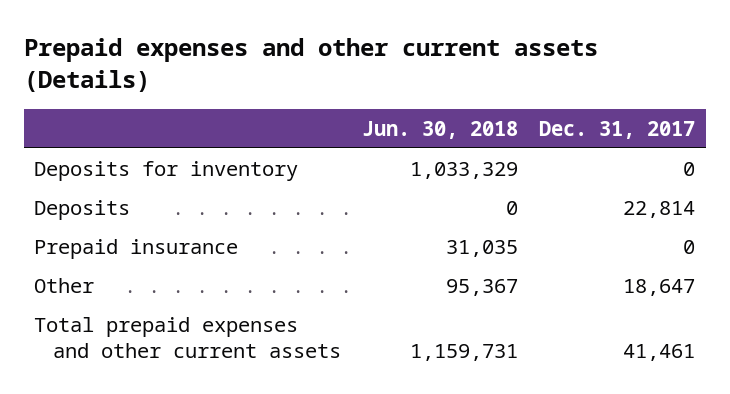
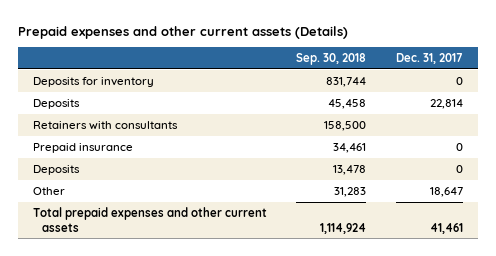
[362,120,519,139] Jun. 30, 2018 -> none
none -> [296,52,367,65] Sep. 30, 2018
none -> [32,120,178,130] Retainers with consultants
none -> [32,164,80,175] Deposits

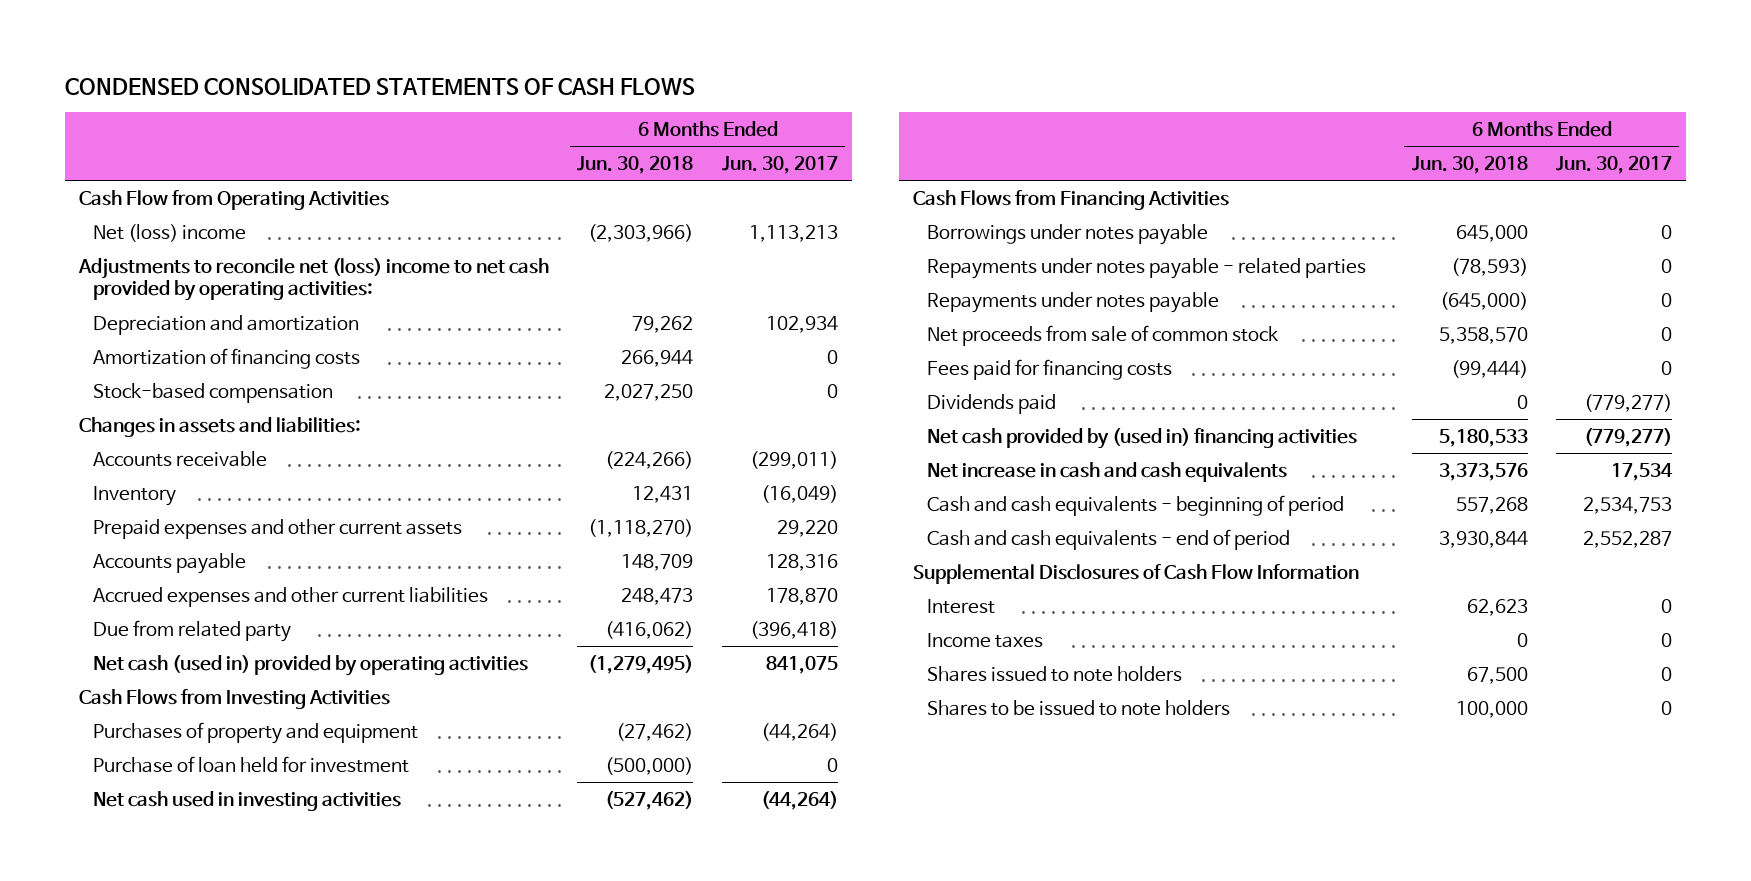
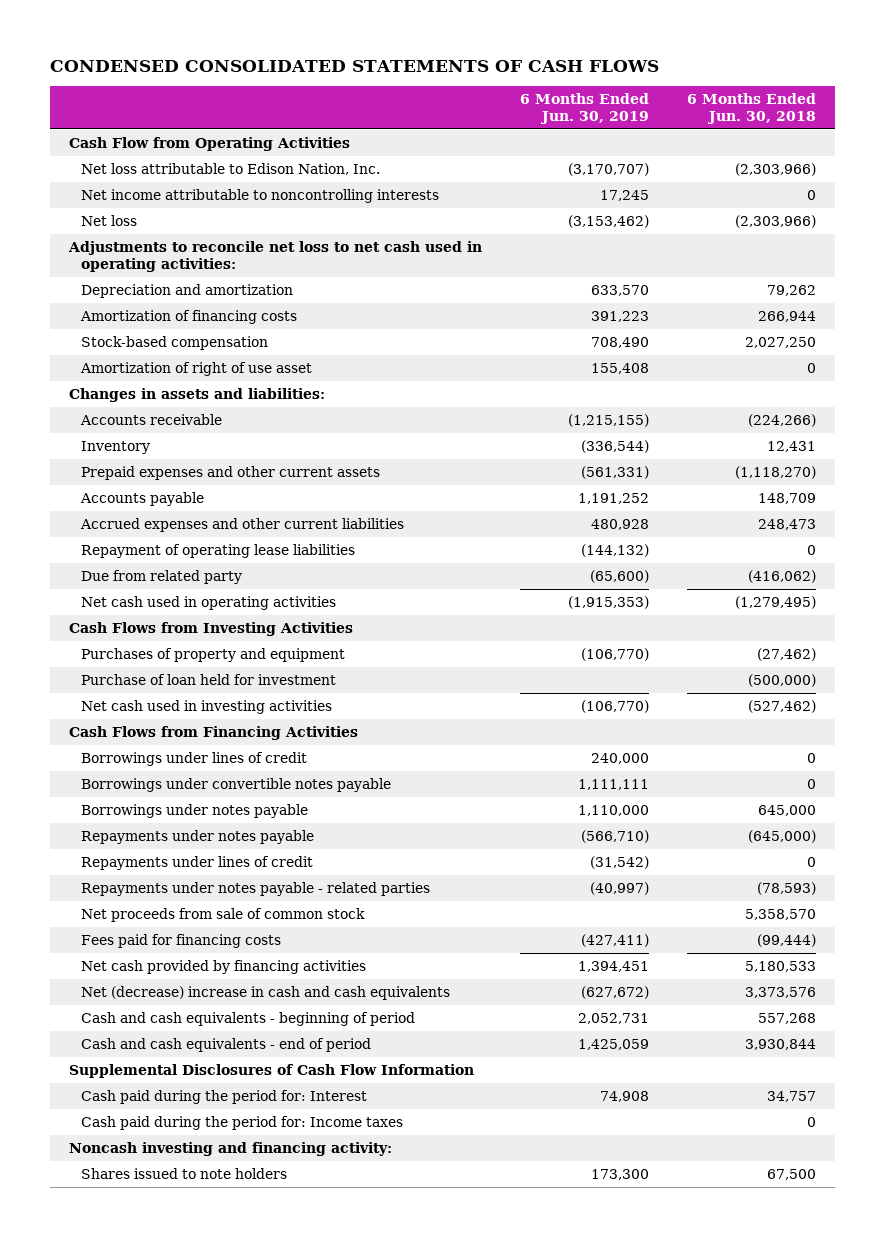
[721,156,838,175] Jun. 30, 2017 -> none
none -> [519,93,649,124] 6 Months Ended Jun. 30, 2019
[93,223,247,242] Net (loss) income -> [81,163,381,176] Net loss attributable to Edison Nation, Inc.
none -> [81,189,440,204] Net income attributable to noncontrolling interests
none -> [81,215,138,227] Net loss
[77,257,549,302] Adjustments to reconcile net (loss) income to net cash provided by operating activities: -> [67,241,482,272] Adjustments to reconcile net loss to net cash used in operating activities:
none -> [80,362,313,377] Amortization of right of use asset
none -> [81,544,356,559] Repayment of operating lease liabilities
[93,654,529,676] Net cash (used in) provided by operating activities -> [81,596,337,611] Net cash used in operating activities
none -> [81,752,308,767] Borrowings under lines of credit
none -> [81,778,392,793] Borrowings under convertible notes payable
none -> [81,856,314,871] Repayments under lines of credit
[927,257,1367,279] Repayments under notes payable - related parties -> [81,882,431,897] Repayments under notes payable - related parties
[927,393,1057,414] Dividends paid -> none
[927,427,1358,449] Net cash provided by (used in) financing activities -> [81,960,367,975] Net cash provided by financing activities
[927,461,1288,482] Net increase in cash and cash equivalents -> [81,986,451,1001] Net (decrease) increase in cash and cash equivalents
[927,598,996,614] Interest -> none
none -> [81,1090,368,1105] Cash paid during the period for: Interest
[927,632,1044,648] Income taxes -> [81,1116,404,1131] Cash paid during the period for: Income taxes
none -> [68,1142,392,1157] Noncash investing and financing activity:
[927,699,1231,716] Shares to be issued to note holders -> none

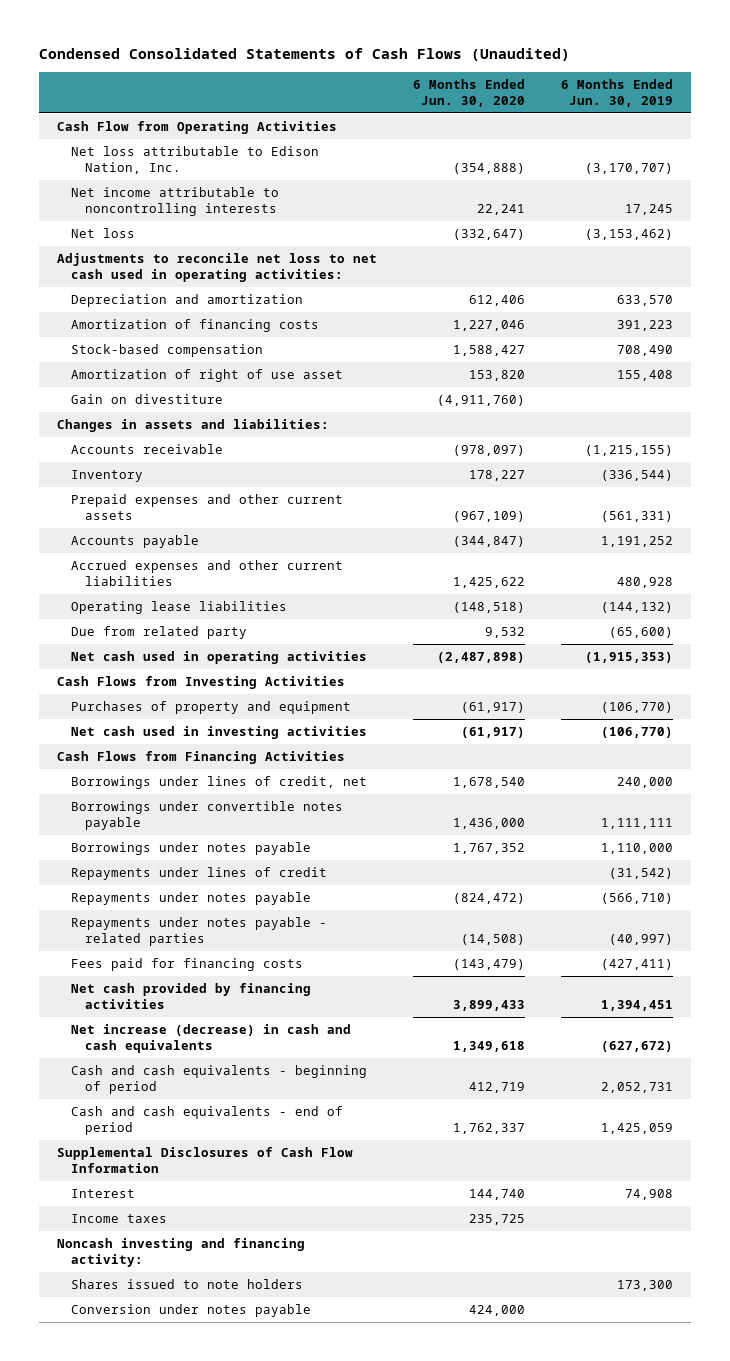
[49,59,659,72] CONDENSED CONSOLIDATED STATEMENTS OF CASH FLOWS -> [39,47,571,61] Condensed Consolidated Statements of Cash Flows (Unaudited)
[686,93,816,124] 6 Months Ended Jun. 30, 2018 -> none
none -> [412,78,525,107] 6 Months Ended Jun. 30, 2020
none -> [71,394,224,405] Gain on divestiture
[81,544,356,559] Repayment of operating lease liabilities -> [71,601,288,615] Operating lease liabilities
[81,674,337,686] Purchase of loan held for investment -> none
[81,752,308,767] Borrowings under lines of credit -> [71,776,368,790] Borrowings under lines of credit, net
[81,830,315,845] Repayments under notes payable -> [71,892,312,906] Repayments under notes payable
[81,908,366,923] Net proceeds from sale of common stock -> none
[81,986,451,1001] Net (decrease) increase in cash and cash equivalents -> [71,1024,352,1054] Net increase (decrease) in cash and cash equivalents
[81,1090,368,1105] Cash paid during the period for: Interest -> [71,1189,136,1199] Interest
[81,1116,404,1131] Cash paid during the period for: Income taxes -> [71,1214,168,1224] Income taxes
none -> [71,1304,312,1318] Conversion under notes payable

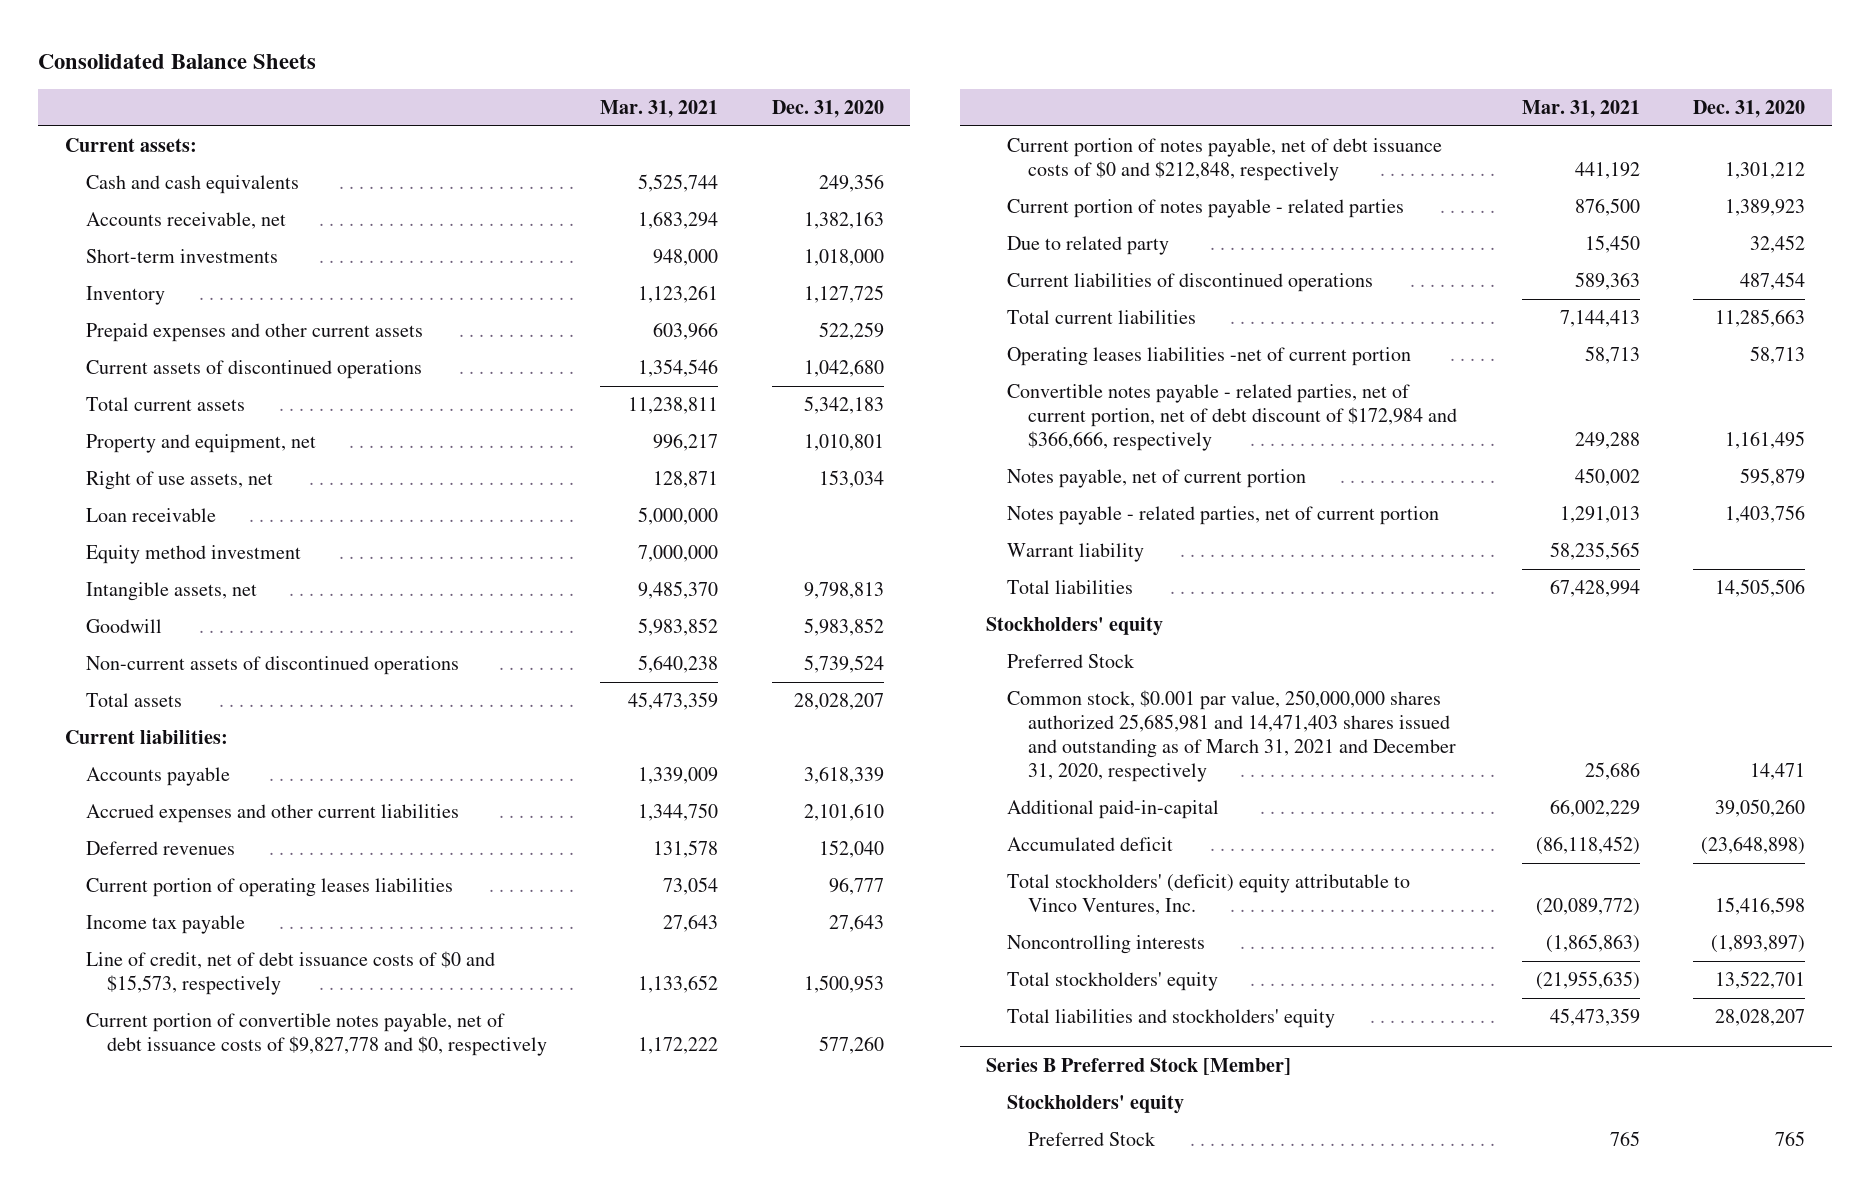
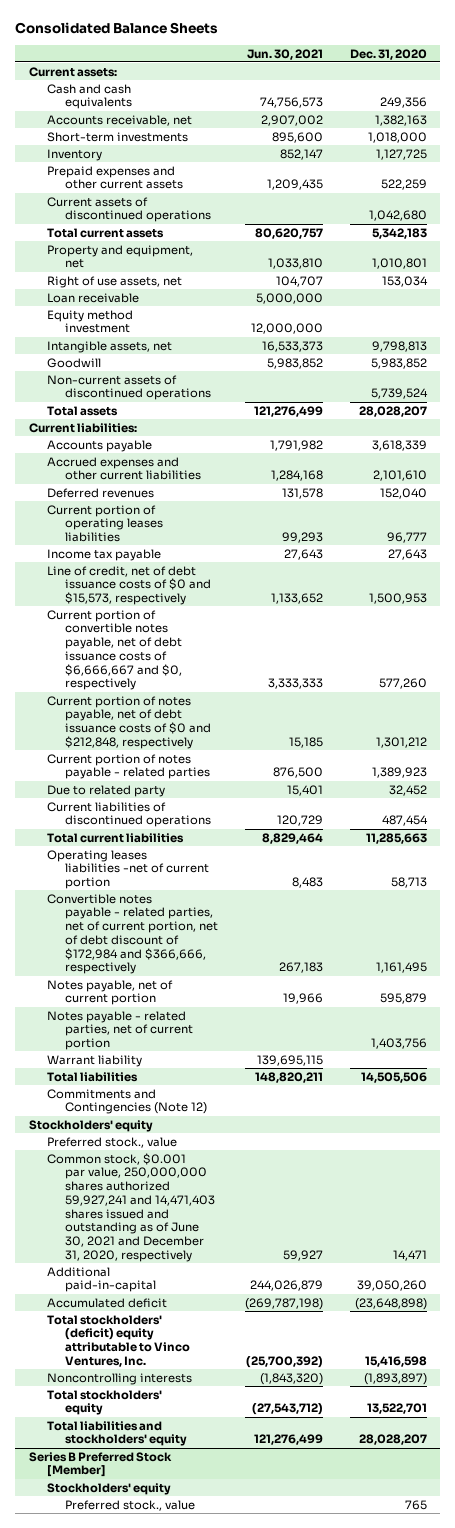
[600,99,719,118] Mar. 31, 2021 -> none
none -> [246,48,323,60] Jun. 30, 2021
[85,1013,547,1057] Current portion of convertible notes payable, net of debt issuance costs of $9,827,778 and $0, respectively -> [46,609,183,691] Current portion of convertible notes payable, net of debt issuance costs of $6,666,667 and $0, respectively
none -> [46,1088,208,1115] Commitments and Contingencies (Note 12)
[1007,654,1136,669] Preferred Stock -> [46,1136,177,1148] Preferred stock., value
[1007,690,1457,782] Common stock, $0.001 par value, 250,000,000 shares authorized 25,685,981 and 14,471,403 shares issued and outstanding as of March 31, 2021 and December 31, 2020, respectively -> [46,1152,216,1262] Common stock, $0.001 par value, 250,000,000 shares authorized 59,927,241 and 14,471,403 shares issued and outstanding as of June 30, 2021 and December 31, 2020, respectively
[1028,1132,1157,1147] Preferred Stock -> [65,1499,196,1511] Preferred stock., value

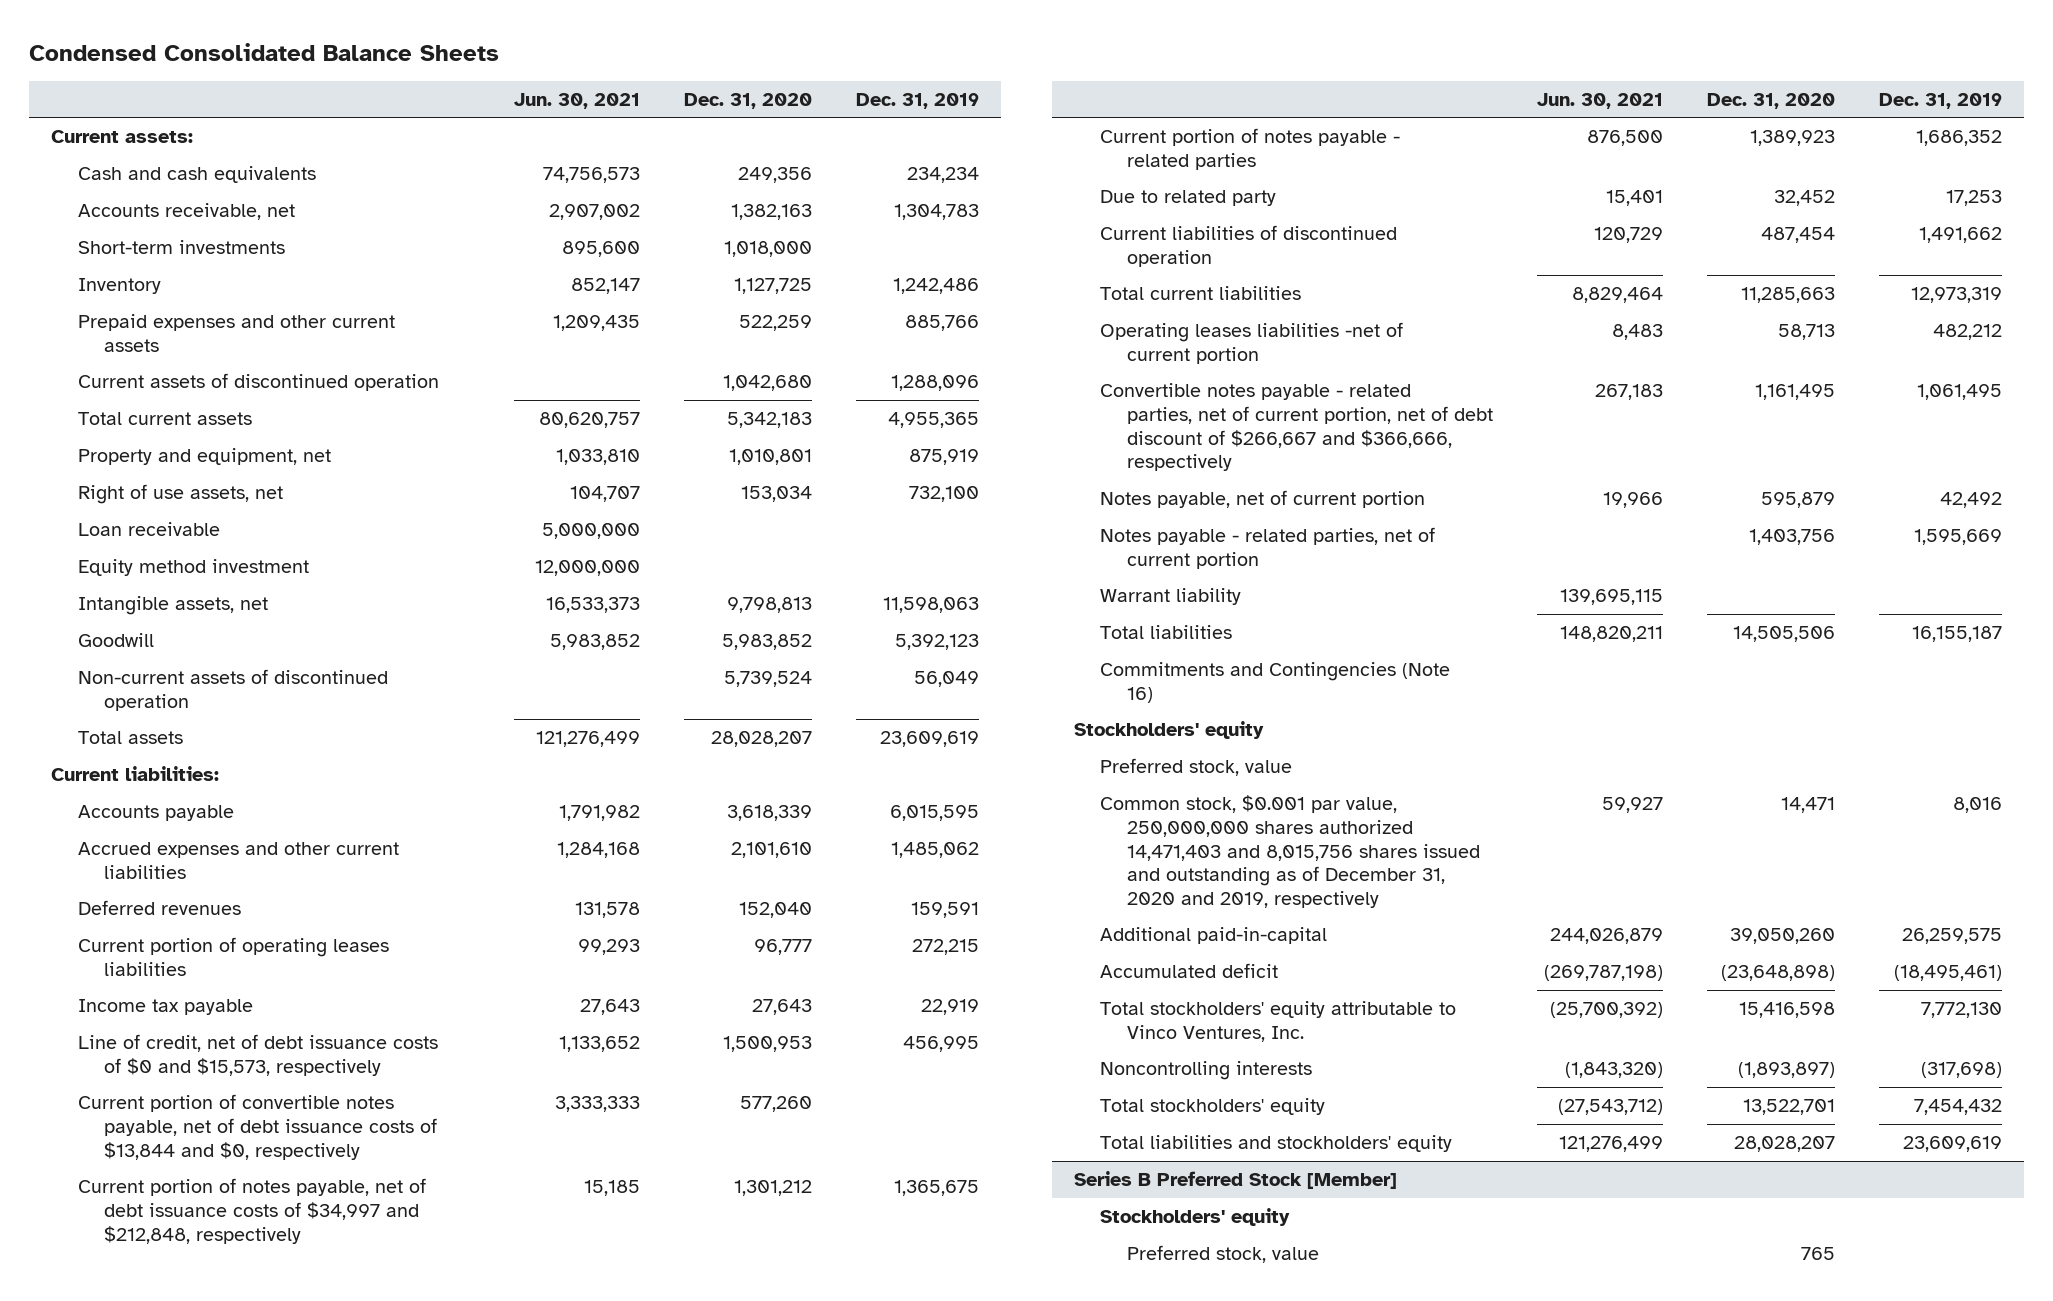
[15,22,219,35] Consolidated Balance Sheets -> [29,42,500,61] Condensed Consolidated Balance Sheets
none -> [856,93,980,110] Dec. 31, 2019
[46,196,212,223] Current assets of discontinued operations -> [77,373,439,392] Current assets of discontinued operation
[46,374,212,401] Non-current assets of discontinued operations -> [77,669,388,711] Non-current assets of discontinued operation
[46,609,183,691] Current portion of convertible notes payable, net of debt issuance costs of $6,666,667 and $0, respectively -> [77,1094,438,1160] Current portion of convertible notes payable, net of debt issuance costs of $13,844 and $0, respectively
[46,695,212,749] Current portion of notes payable, net of debt issuance costs of $0 and $212,848, respectively -> [77,1178,426,1244] Current portion of notes payable, net of debt issuance costs of $34,997 and $212,848, respectively
[46,801,212,828] Current liabilities of discontinued operations -> [1100,225,1398,267] Current liabilities of discontinued operation
[46,893,219,975] Convertible notes payable - related parties, net of current portion, net of debt discount of $172,984 and $366,666, respectively -> [1100,383,1493,472] Convertible notes payable - related parties, net of current portion, net of debt discount of $266,667 and $366,666, respectively
[46,1088,208,1115] Commitments and Contingencies (Note 12) -> [1100,662,1451,703] Commitments and Contingencies (Note 16)
[46,1136,177,1148] Preferred stock., value -> [1100,758,1293,777] Preferred stock, value
[46,1152,216,1262] Common stock, $0.001 par value, 250,000,000 shares authorized 59,927,241 and 14,471,403 shares issued and outstanding as of June 30, 2021 and December 31, 2020, respectively -> [1100,795,1480,909] Common stock, $0.001 par value, 250,000,000 shares authorized 14,471,403 and 8,015,756 shares issued and outstanding as of December 31, 2020 and 2019, respectively
[46,1314,191,1367] Total stockholders' (deficit) equity attributable to Vinco Ventures, Inc. -> [1100,1001,1457,1042] Total stockholders' equity attributable to Vinco Ventures, Inc.
[65,1499,196,1511] Preferred stock., value -> [1126,1245,1319,1264] Preferred stock, value

